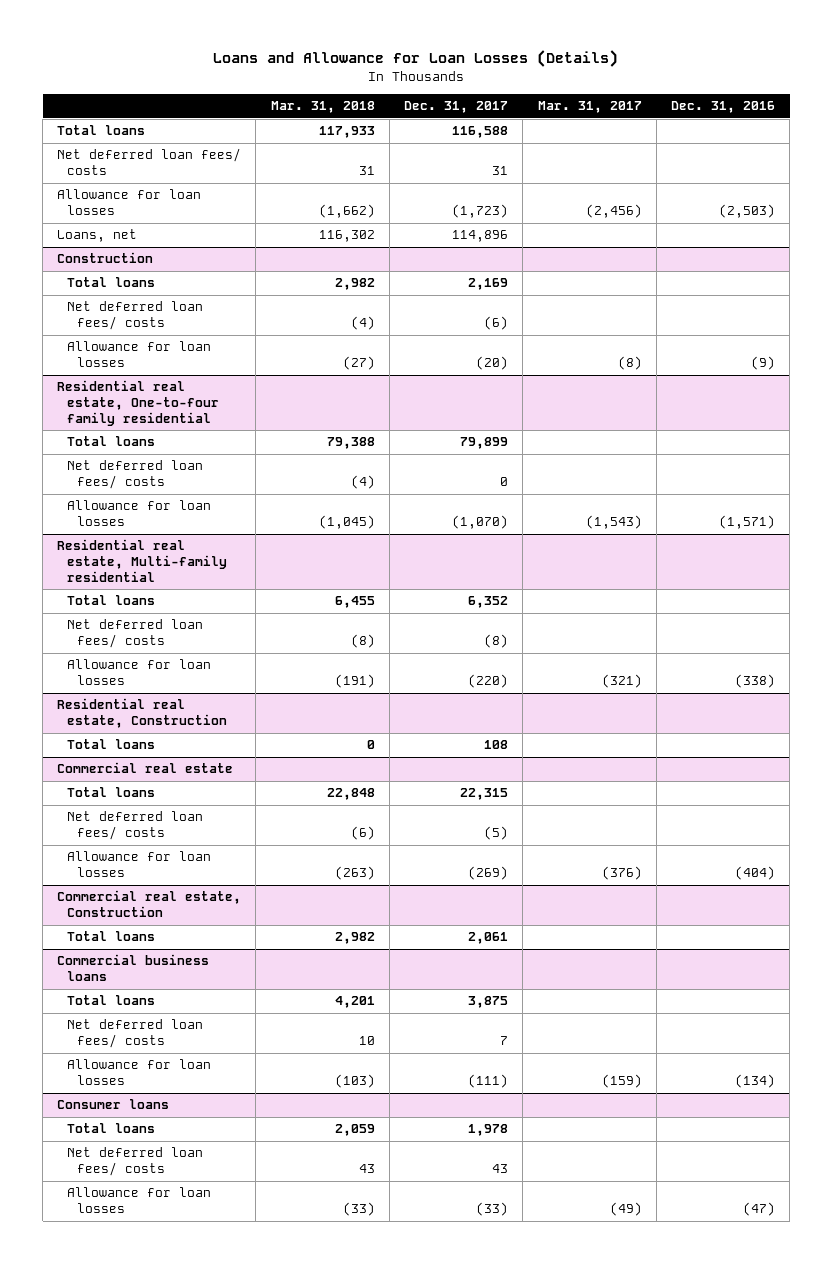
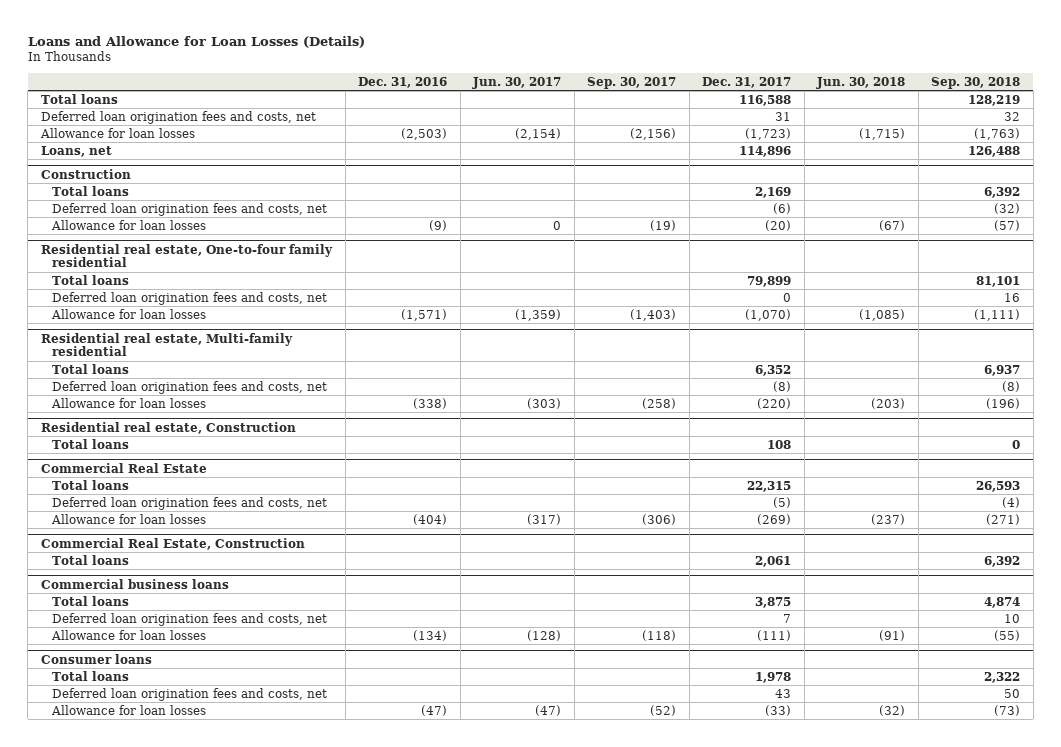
[270,101,375,114] Mar. 31, 2018 -> none
[537,101,642,114] Mar. 31, 2017 -> none
none -> [472,76,562,89] Jun. 30, 2017
none -> [587,76,677,89] Sep. 30, 2017
none -> [816,76,906,89] Jun. 30, 2018
none -> [931,76,1021,89] Sep. 30, 2018
[57,148,242,176] Net deferred loan fees/ costs -> [40,110,316,124] Deferred loan origination fees and costs, net
[67,301,204,331] Net deferred loan fees/ costs -> [51,202,327,216] Deferred loan origination fees and costs, net
[67,460,204,490] Net deferred loan fees/ costs -> [51,291,327,305] Deferred loan origination fees and costs, net
[67,619,204,649] Net deferred loan fees/ costs -> [51,380,327,394] Deferred loan origination fees and costs, net
[57,762,234,774] Commercial real estate -> [40,462,207,473] Commercial Real Estate
[67,811,204,841] Net deferred loan fees/ costs -> [51,496,327,510] Deferred loan origination fees and costs, net
[57,890,242,918] Commercial real estate, Construction -> [40,537,305,550] Commercial Real Estate, Construction
[67,1019,204,1049] Net deferred loan fees/ costs -> [51,612,327,626] Deferred loan origination fees and costs, net
[67,1147,204,1177] Net deferred loan fees/ costs -> [51,687,327,701] Deferred loan origination fees and costs, net

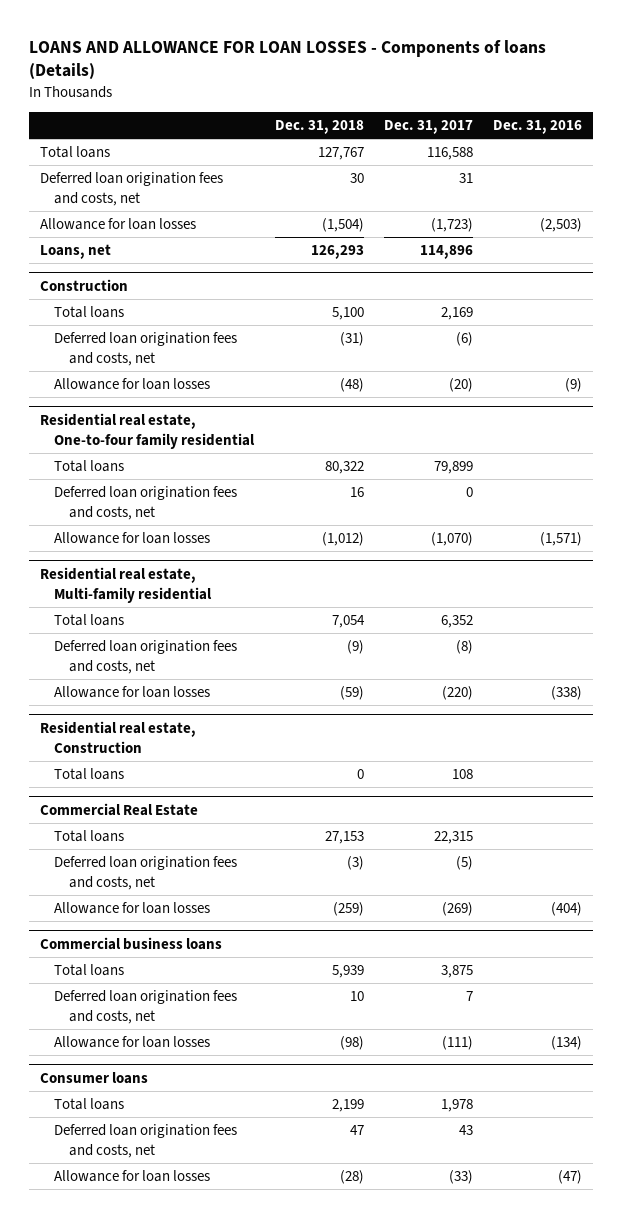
[27,35,365,48] Loans and Allowance for Loan Losses (Details) -> [29,39,547,80] LOANS AND ALLOWANCE FOR LOAN LOSSES - Components of loans (Details)
[472,76,562,89] Jun. 30, 2017 -> none
[587,76,677,89] Sep. 30, 2017 -> none
[816,76,906,89] Jun. 30, 2018 -> none
[931,76,1021,89] Sep. 30, 2018 -> none
none -> [274,120,364,135] Dec. 31, 2018
[40,537,305,550] Commercial Real Estate, Construction -> none
[51,554,129,565] Total loans -> none

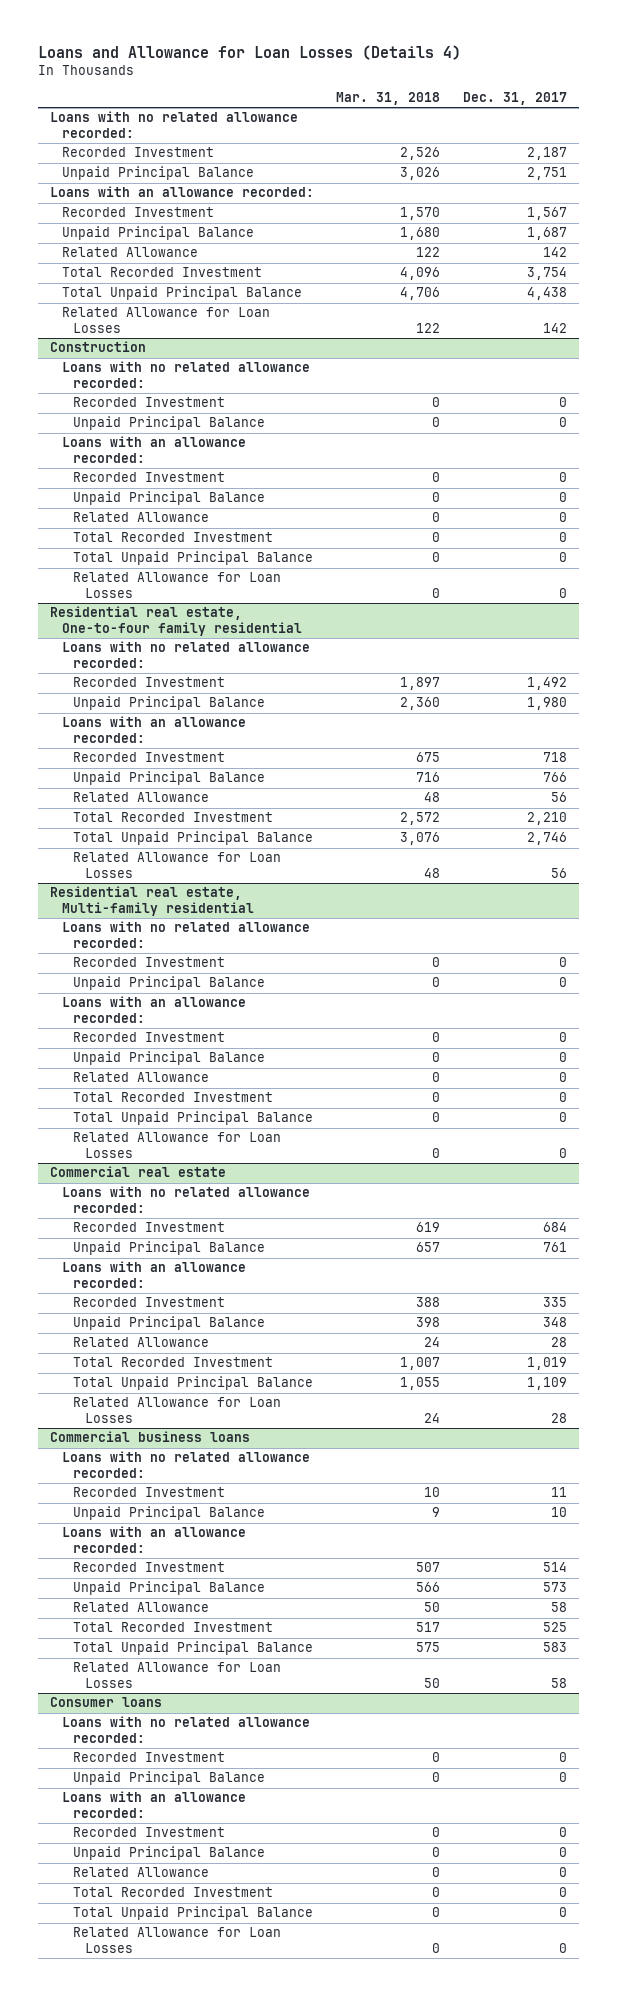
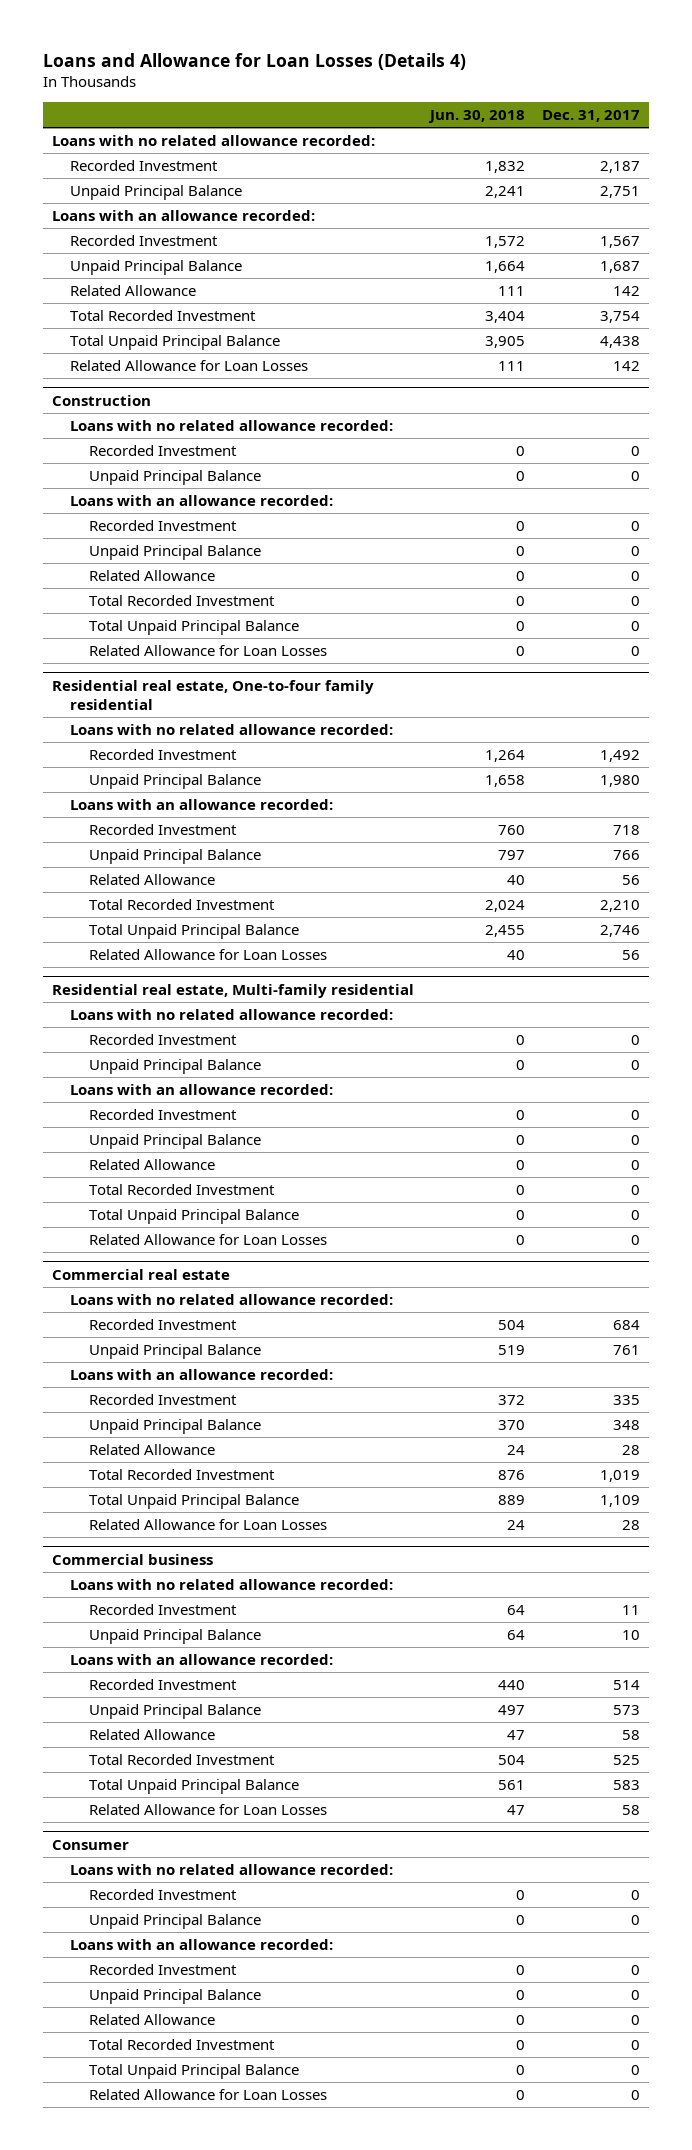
[336,91,441,105] Mar. 31, 2018 -> none
none -> [428,110,526,124] Jun. 30, 2018
[49,1431,250,1443] Commercial business loans -> [51,1553,213,1565] Commercial business
[49,1697,162,1708] Consumer loans -> [51,1839,129,1850] Consumer

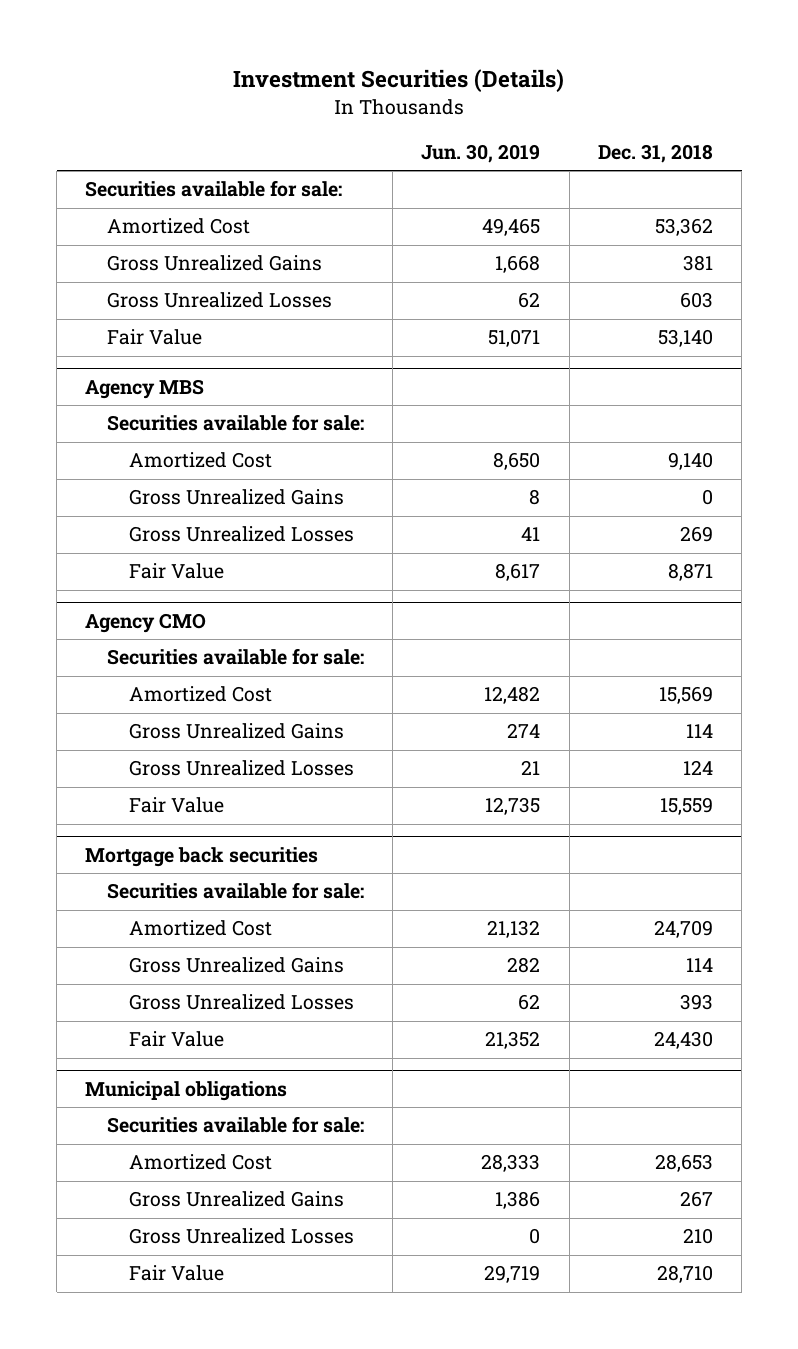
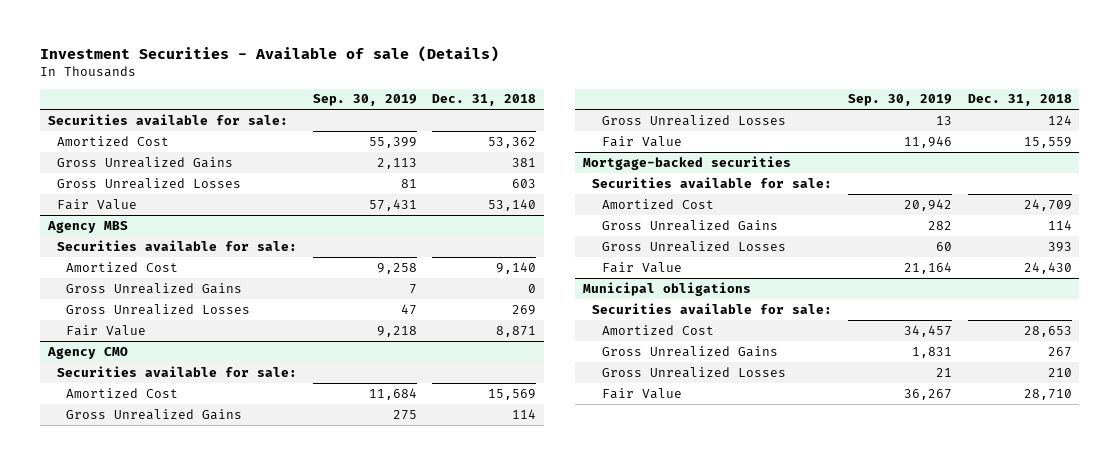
[233,69,565,93] Investment Securities (Details) -> [39,46,499,63] Investment Securities - Available of sale (Details)
[421,143,541,163] Jun. 30, 2019 -> none
none -> [312,94,417,107] Sep. 30, 2019
[85,846,319,867] Mortgage back securities -> [582,155,791,170] Mortgage-backed securities

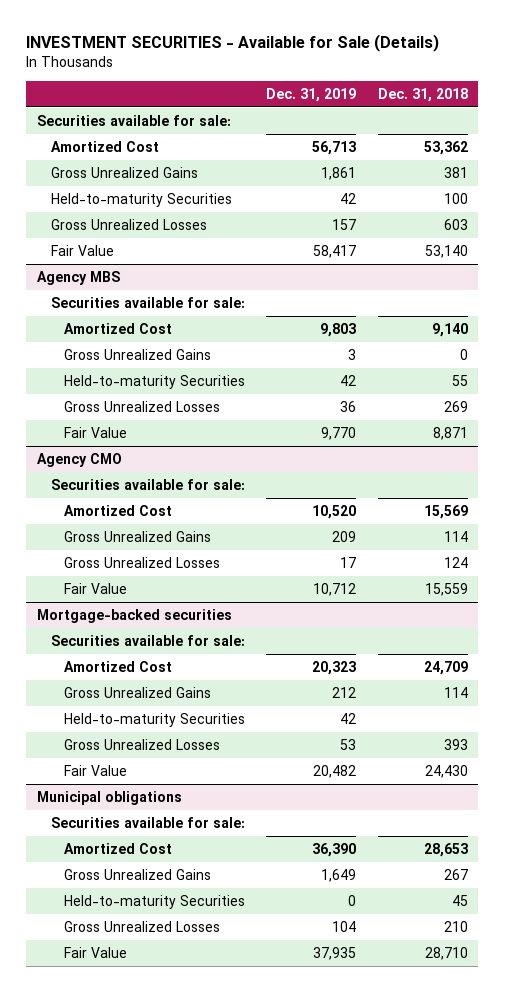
[39,46,499,63] Investment Securities - Available of sale (Details) -> [26,34,440,53] INVESTMENT SECURITIES - Available for Sale (Details)
[312,94,417,107] Sep. 30, 2019 -> none
none -> [266,87,357,102] Dec. 31, 2019
none -> [50,192,232,207] Held-to-maturity Securities
none -> [63,374,245,389] Held-to-maturity Securities
none -> [63,712,245,727] Held-to-maturity Securities
none -> [63,894,245,909] Held-to-maturity Securities

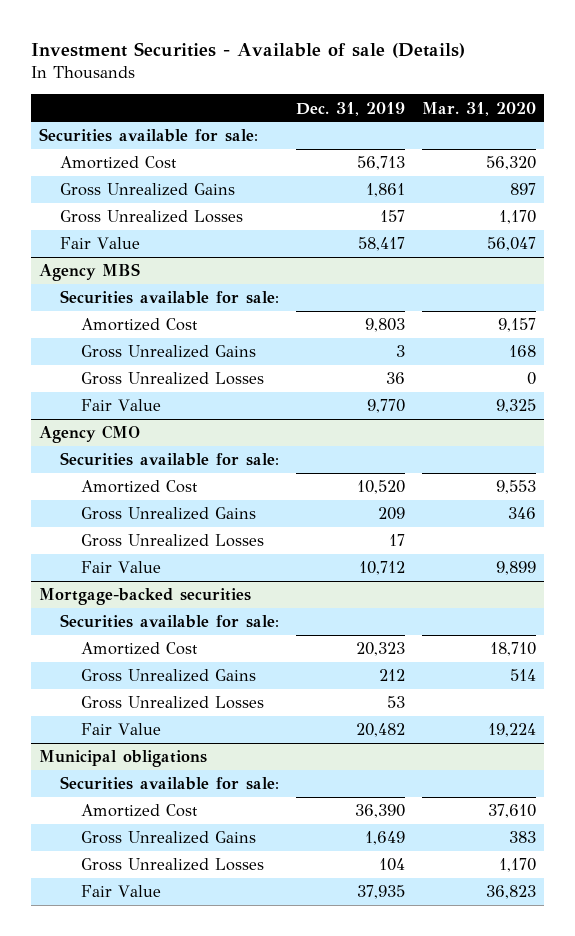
[26,34,440,53] INVESTMENT SECURITIES - Available for Sale (Details) -> [30,41,465,58] Investment Securities - Available of sale (Details)
[377,87,468,102] Dec. 31, 2018 -> none
none -> [421,101,536,116] Mar. 31, 2020
[50,192,232,207] Held-to-maturity Securities -> none
[63,374,245,389] Held-to-maturity Securities -> none
[63,712,245,727] Held-to-maturity Securities -> none
[63,894,245,909] Held-to-maturity Securities -> none

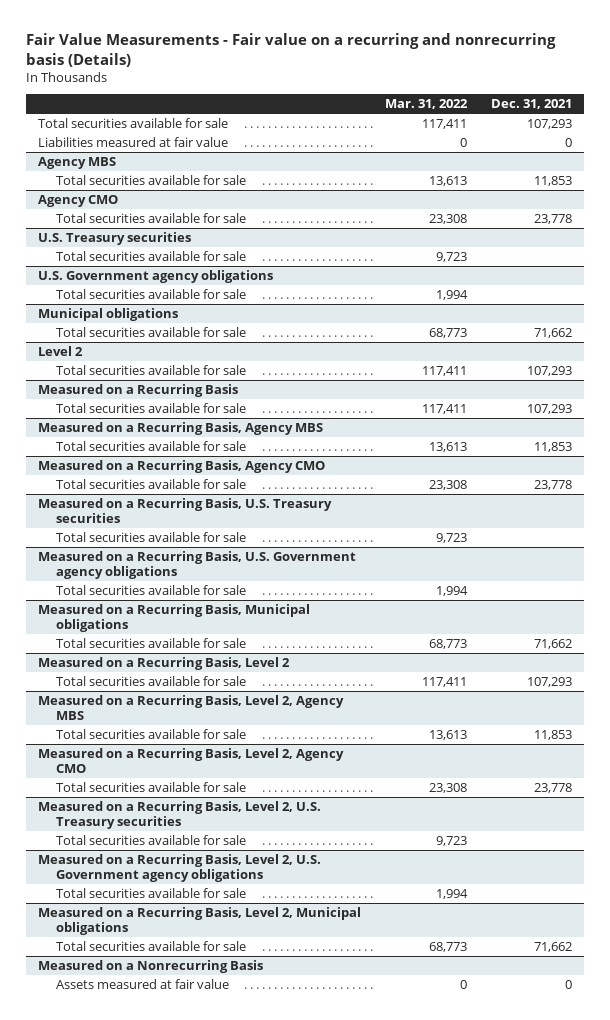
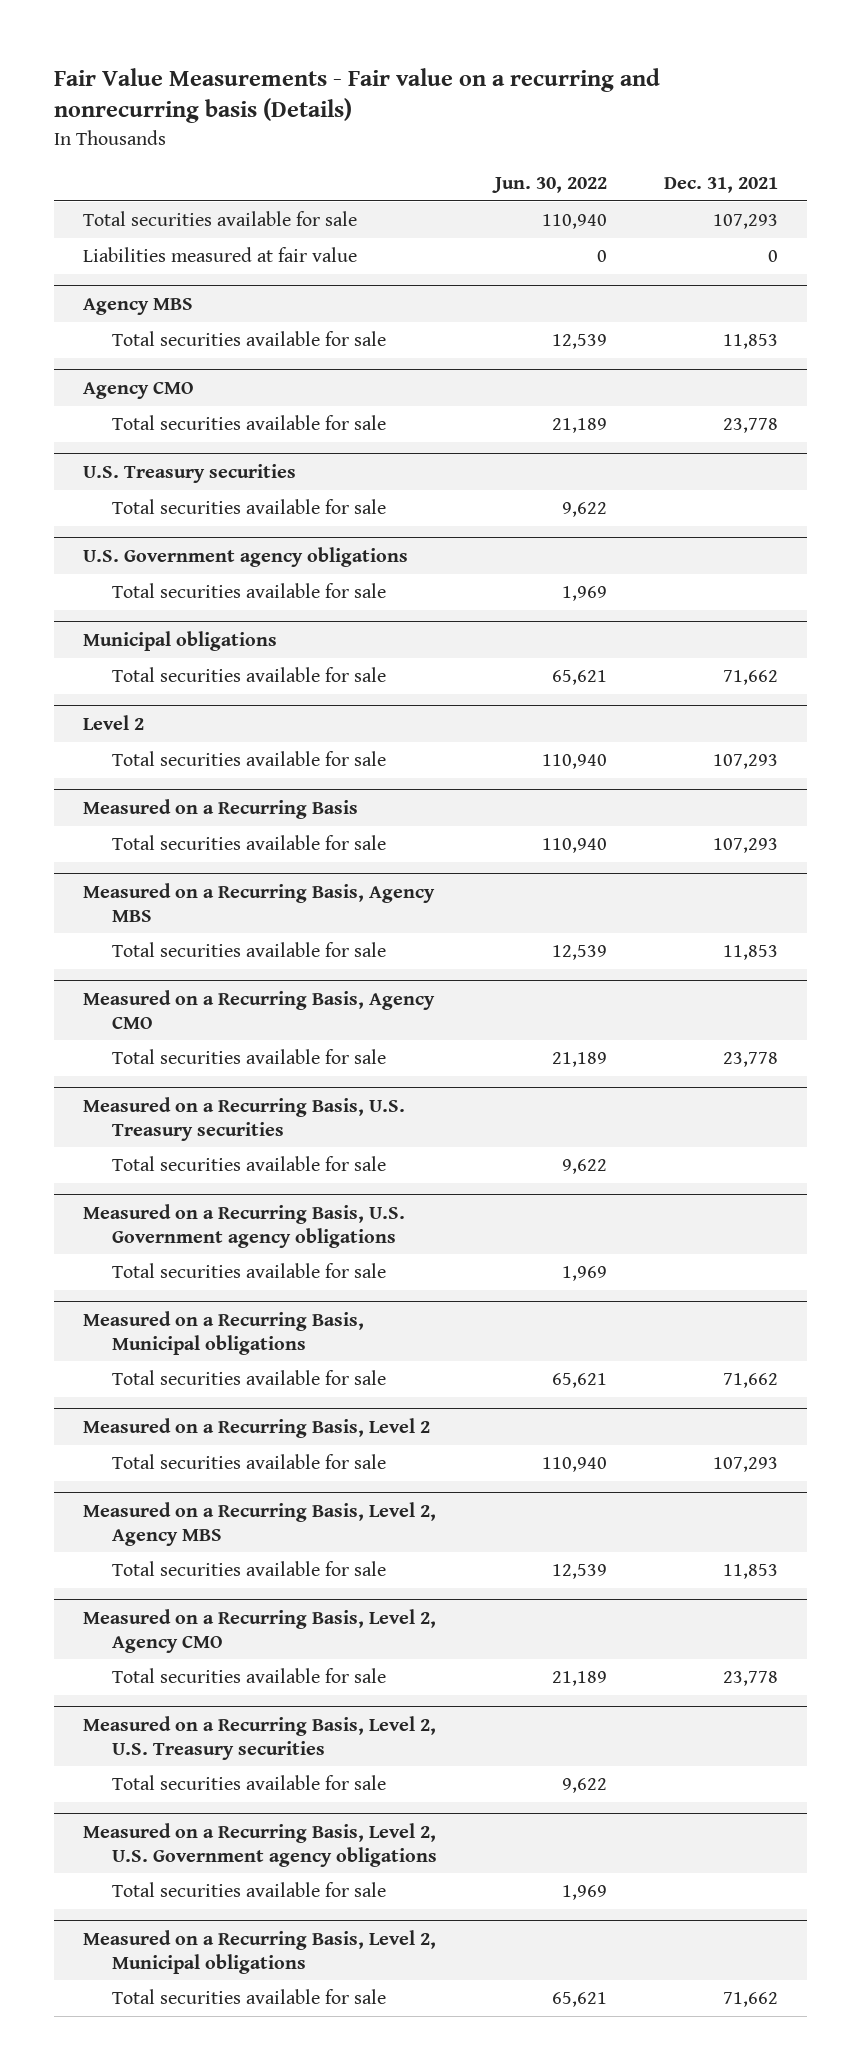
[384,99,468,110] Mar. 31, 2022 -> none
none -> [491,177,607,194] Jun. 30, 2022
[37,959,263,973] Measured on a Nonrecurring Basis -> none
[55,978,229,989] Assets measured at fair value -> none

